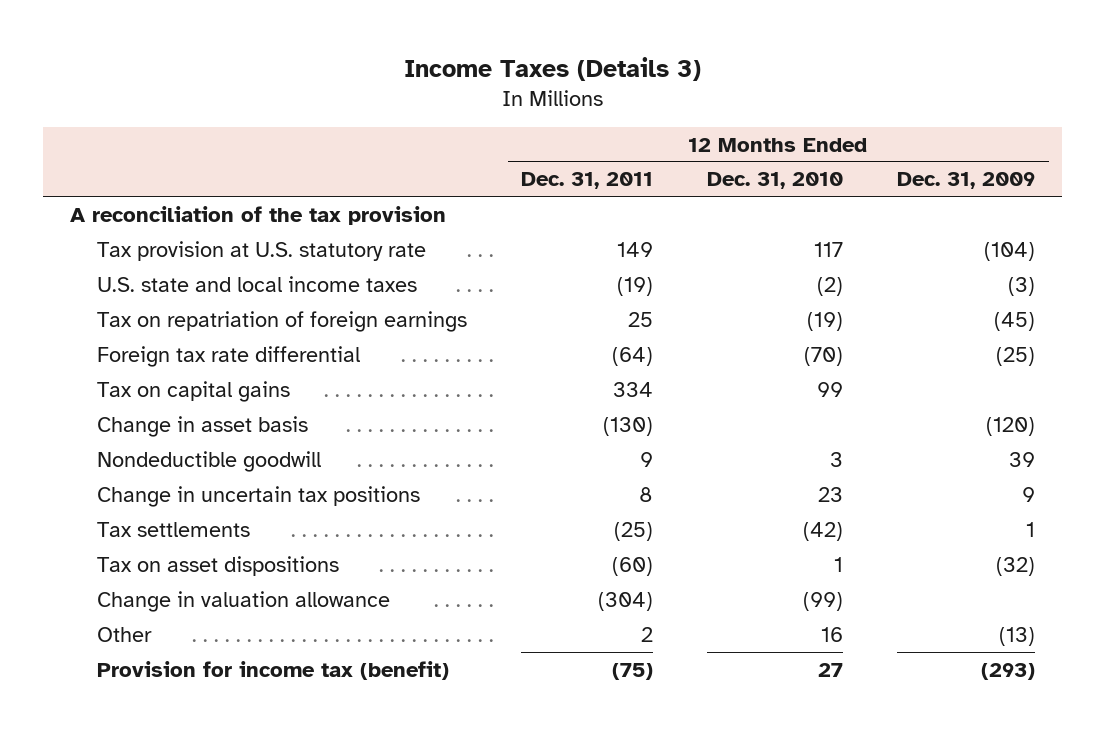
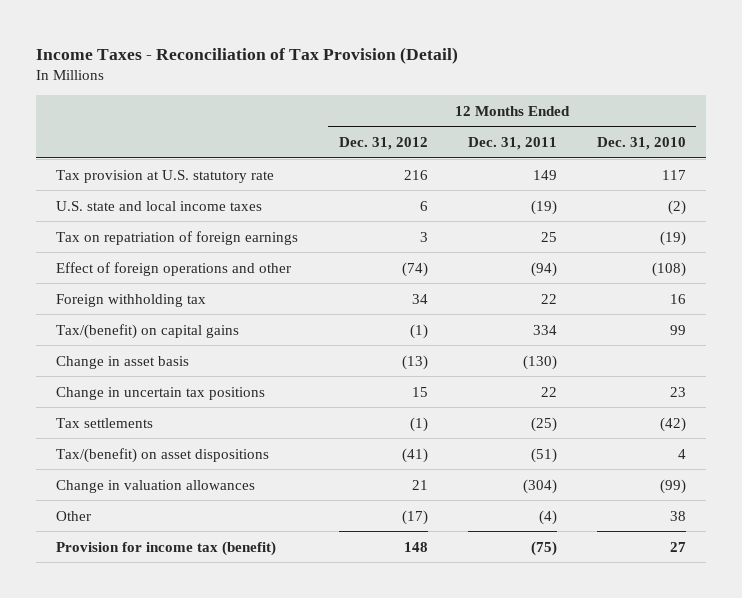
[403,56,701,81] Income Taxes (Details 3) -> [36,46,459,64] Income Taxes - Reconciliation of Tax Provision (Detail)
[897,172,1036,190] Dec. 31, 2009 -> none
none -> [338,137,428,151] Dec. 31, 2012
[70,205,447,225] A reconciliation of the tax provision -> none
none -> [56,261,292,276] Effect of foreign operations and other
[97,345,361,367] Foreign tax rate differential -> [56,293,207,307] Foreign withholding tax
[612,346,654,366] (64) -> [540,293,557,304] 22
[804,346,844,366] (70) -> [670,293,687,304] 16
[97,380,291,402] Tax on capital gains -> [56,323,240,339] Tax/(benefit) on capital gains
[97,450,322,472] Nondeductible goodwill -> none
[639,486,654,502] 8 -> [540,386,557,397] 22
[97,555,340,576] Tax on asset dispositions -> [56,447,270,463] Tax/(benefit) on asset dispositions
[612,556,654,576] (60) -> [530,447,557,463] (51)
[834,556,844,572] 1 -> [678,448,687,459] 4
[97,590,391,612] Change in valuation allowance -> [56,479,256,493] Change in valuation allowances
[641,626,654,642] 2 -> [538,509,557,525] (4)
[821,626,844,642] 16 -> [670,510,687,521] 38

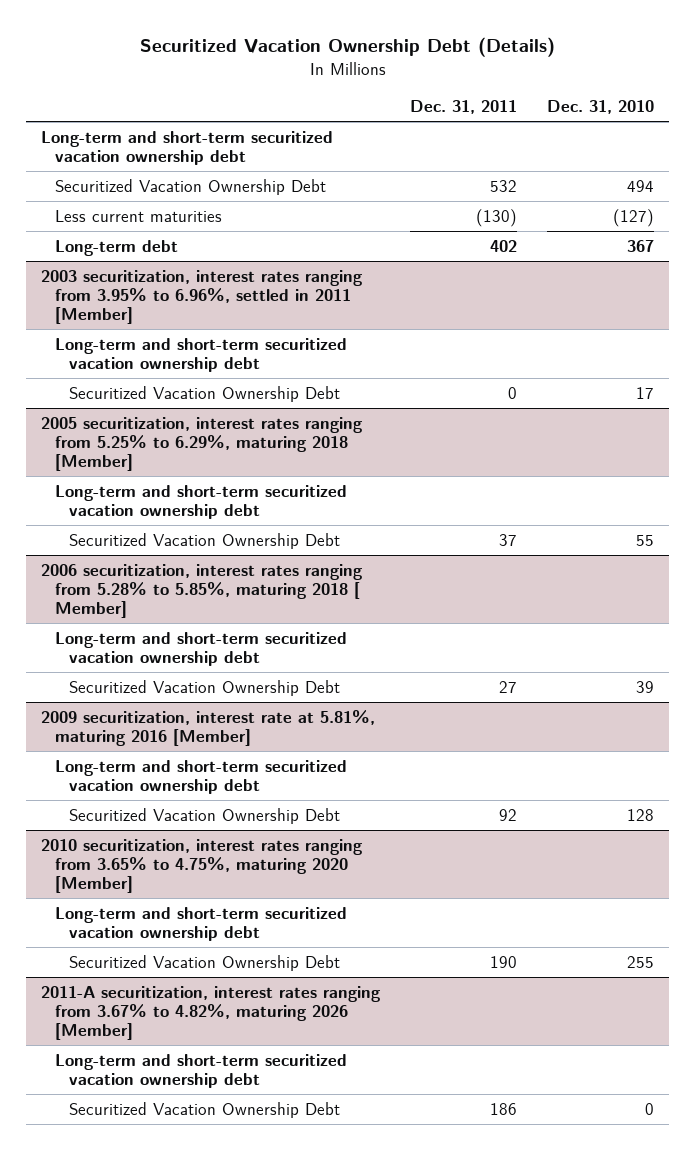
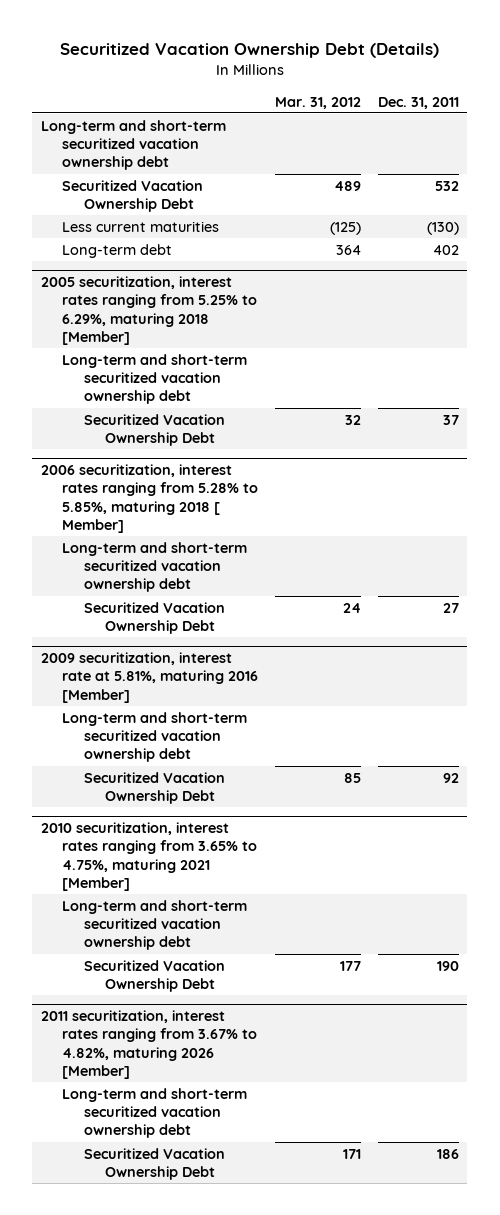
[547,99,655,114] Dec. 31, 2010 -> none
none -> [274,96,361,109] Mar. 31, 2012
[41,269,364,325] 2003 securitization, interest rates ranging from 3.95% to 6.96%, settled in 2011 [Member] -> none
[55,337,348,373] Long-term and short-term securitized vacation ownership debt -> none
[69,385,341,402] Securitized Vacation Ownership Debt -> none
[41,838,364,894] 2010 securitization, interest rates ranging from 3.65% to 4.75%, maturing 2020 [Member] -> [40,821,258,891] 2010 securitization, interest rates ranging from 3.65% to 4.75%, maturing 2021 [Member]
[41,985,382,1041] 2011-A securitization, interest rates ranging from 3.67% to 4.82%, maturing 2026 [Member] -> [40,1009,258,1079] 2011 securitization, interest rates ranging from 3.67% to 4.82%, maturing 2026 [Member]

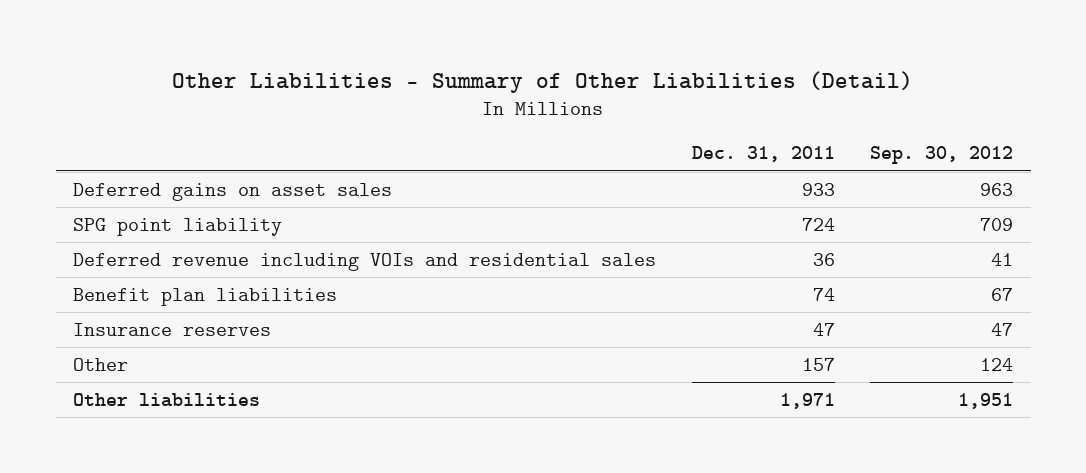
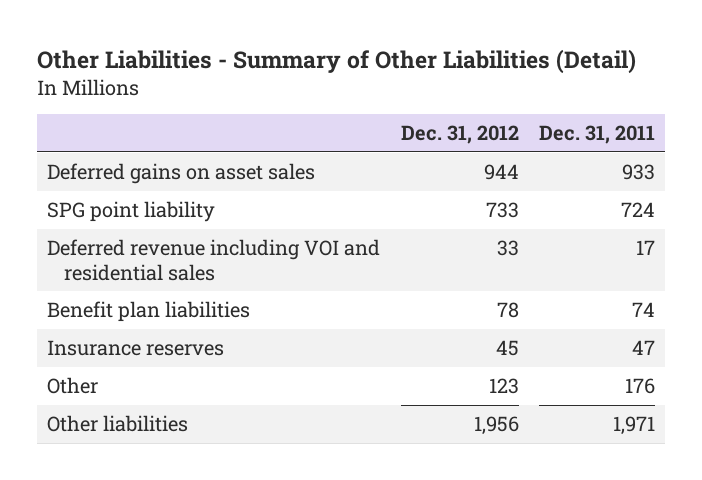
[869,146,1013,165] Sep. 30, 2012 -> none
none -> [400,125,519,145] Dec. 31, 2012
[73,252,657,271] Deferred revenue including VOIs and residential sales -> [47,238,381,281] Deferred revenue including VOI and residential sales
[812,252,835,266] 36 -> [636,239,656,255] 17
[801,357,835,371] 157 -> [625,377,656,394] 176

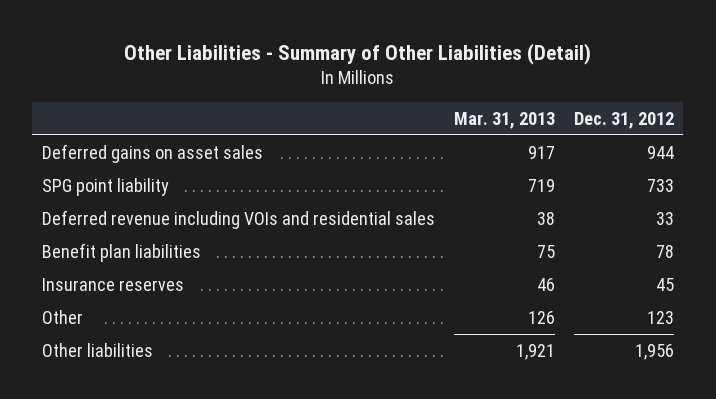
[539,125,656,145] Dec. 31, 2011 -> none
none -> [453,111,555,129] Mar. 31, 2013
[47,238,381,281] Deferred revenue including VOI and residential sales -> [41,209,435,229] Deferred revenue including VOIs and residential sales

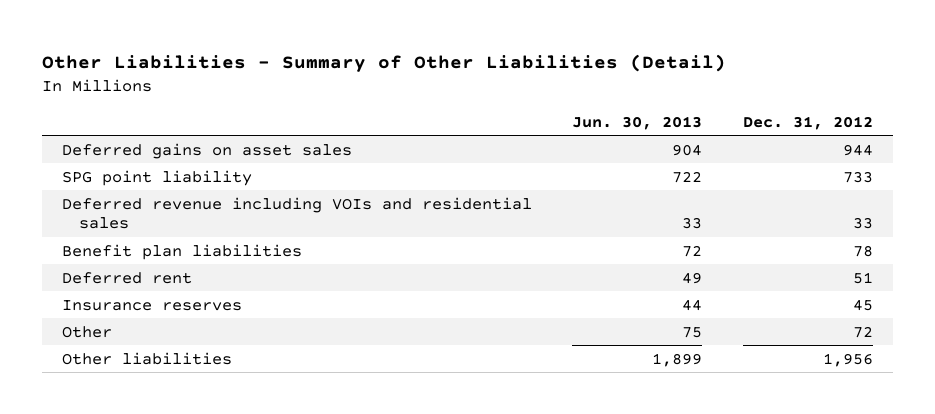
[453,111,555,129] Mar. 31, 2013 -> none
none -> [572,115,703,130] Jun. 30, 2013
none -> [61,271,192,284] Deferred rent
[646,310,674,324] 123 -> [852,325,873,338] 72

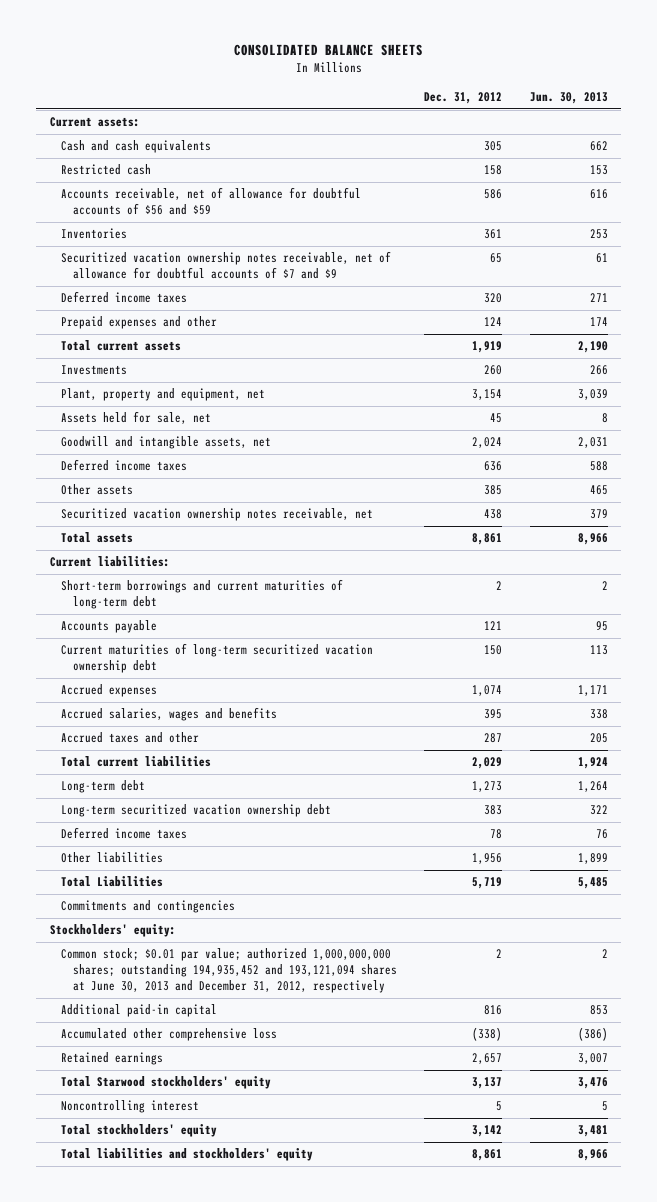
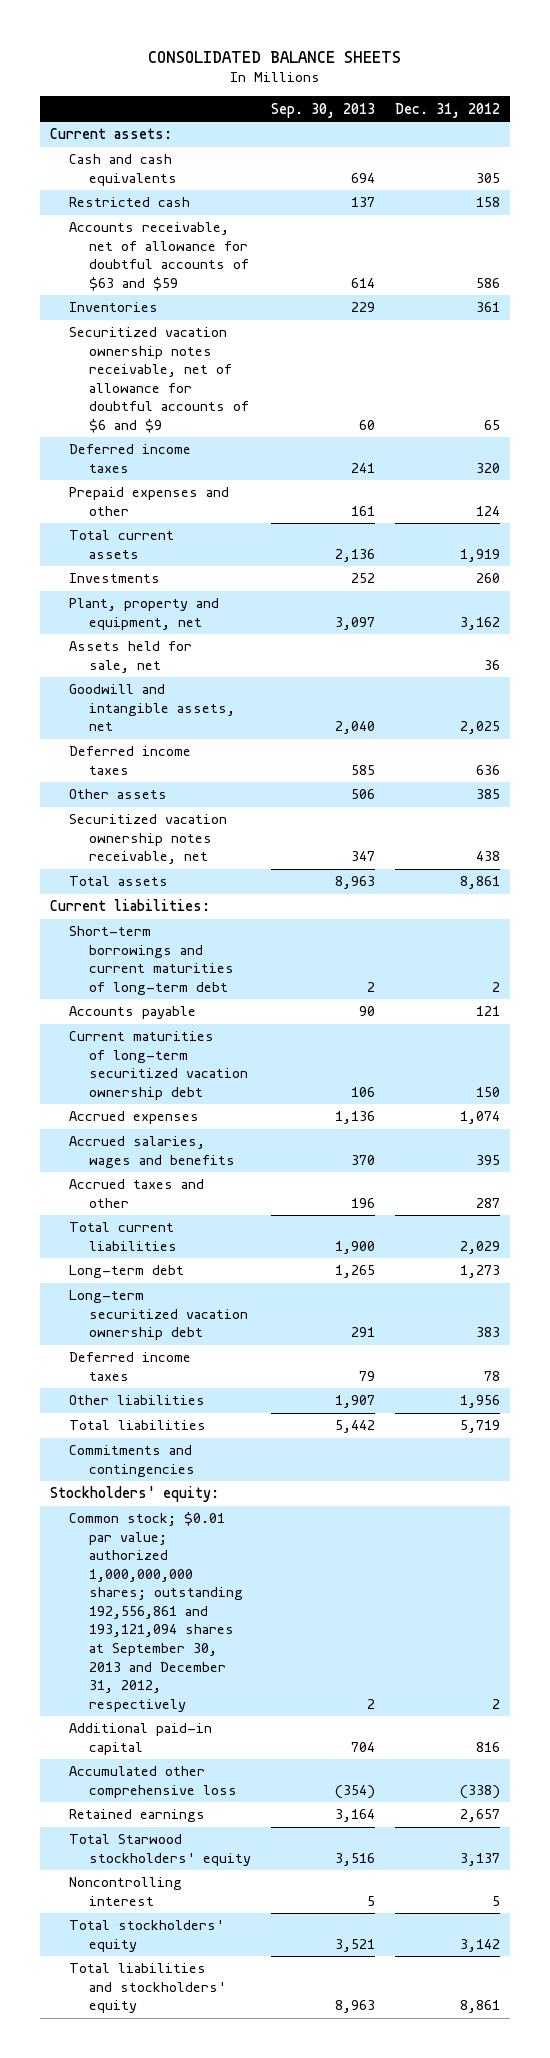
[529,92,608,105] Jun. 30, 2013 -> none
none -> [270,102,375,118] Sep. 30, 2013
[61,187,362,216] Accounts receivable, net of allowance for doubtful accounts of $56 and $59 -> [69,222,249,291] Accounts receivable, net of allowance for doubtful accounts of $63 and $59
[61,251,392,280] Securitized vacation ownership notes receivable, net of allowance for doubtful accounts of $7 and $9 -> [69,327,249,433] Securitized vacation ownership notes receivable, net of allowance for doubtful accounts of $6 and $9
[472,389,503,401] 3,154 -> [459,616,500,630] 3,162
[490,413,503,424] 45 -> [483,659,500,670] 36
[472,437,503,449] 2,024 -> [459,721,500,735] 2,025
[61,876,164,888] Total Liabilities -> [69,1420,207,1431] Total liabilities
[61,948,397,994] Common stock; $0.01 par value; authorized 1,000,000,000 shares; outstanding 194,935,452 and 193,121,094 shares at June 30, 2013 and December 31, 2012, respectively -> [69,1512,243,1712] Common stock; $0.01 par value; authorized 1,000,000,000 shares; outstanding 192,556,861 and 193,121,094 shares at September 30, 2013 and December 31, 2012, respectively

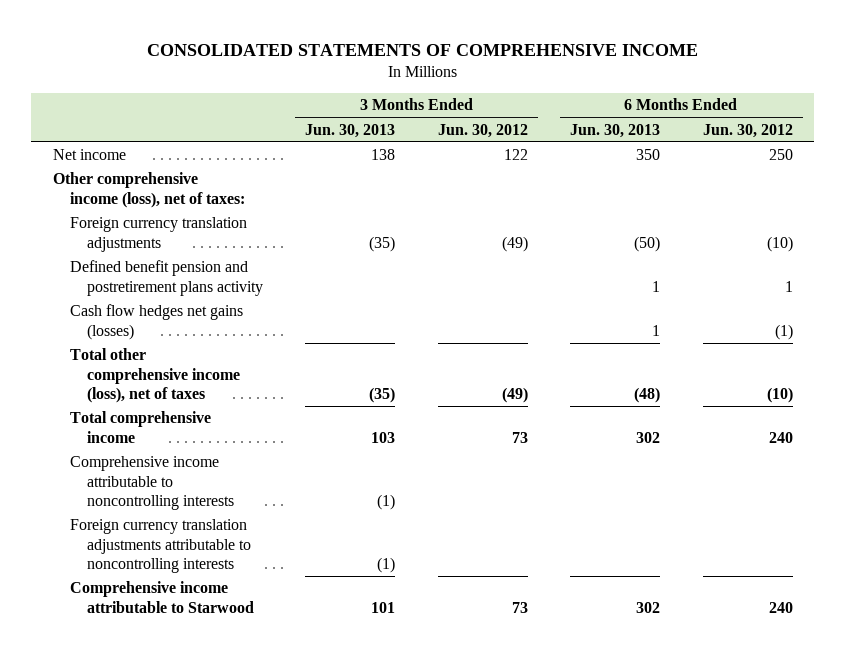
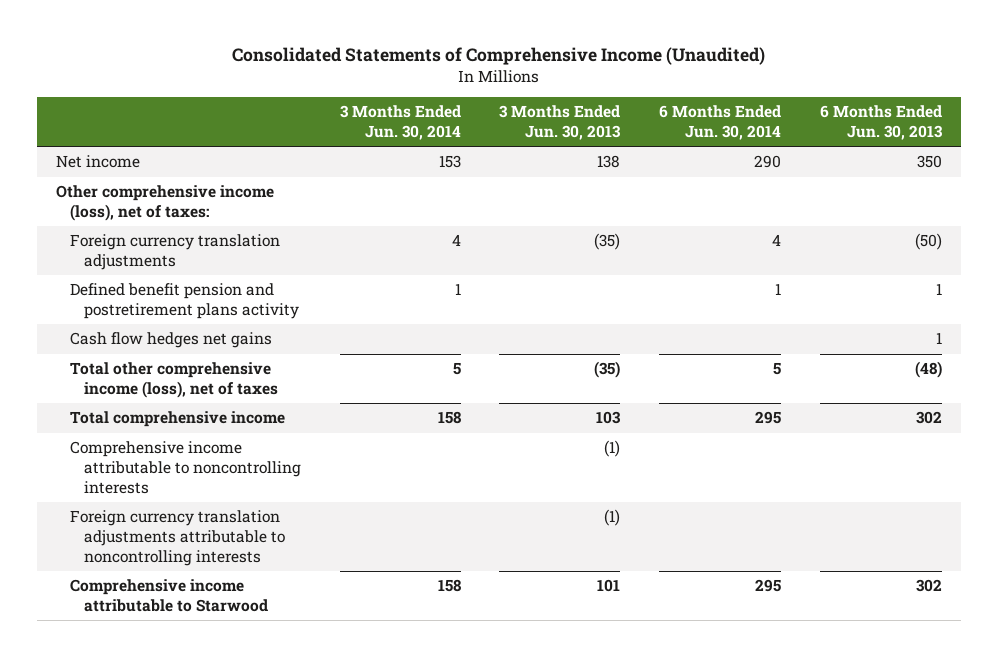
[146,43,698,56] CONSOLIDATED STATEMENTS OF COMPREHENSIVE INCOME -> [232,46,766,65] Consolidated Statements of Comprehensive Income (Unaudited)
[437,123,528,138] Jun. 30, 2012 -> none
[702,123,793,138] Jun. 30, 2012 -> none
none -> [339,105,461,141] 3 Months Ended Jun. 30, 2014
none -> [659,105,782,141] 6 Months Ended Jun. 30, 2014
[69,304,243,340] Cash flow hedges net gains (losses) -> [70,332,273,349] Cash flow hedges net gains

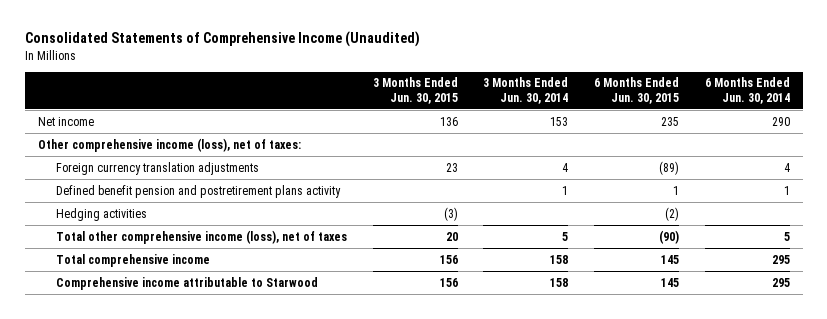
[499,105,622,141] 3 Months Ended Jun. 30, 2013 -> none
[819,105,943,141] 6 Months Ended Jun. 30, 2013 -> none
none -> [372,77,458,104] 3 Months Ended Jun. 30, 2015
none -> [594,77,680,104] 6 Months Ended Jun. 30, 2015
[70,332,273,349] Cash flow hedges net gains -> [56,207,148,221] Hedging activities
[70,441,301,494] Comprehensive income attributable to noncontrolling interests -> none
[70,510,285,566] Foreign currency translation adjustments attributable to noncontrolling interests -> none

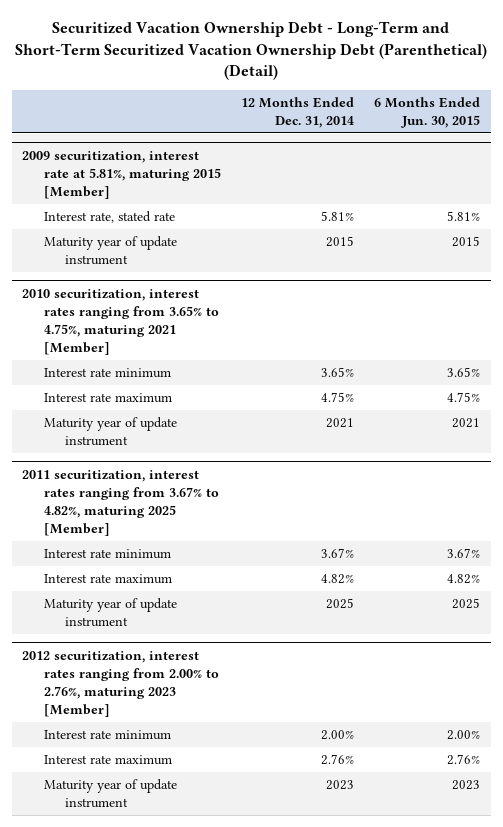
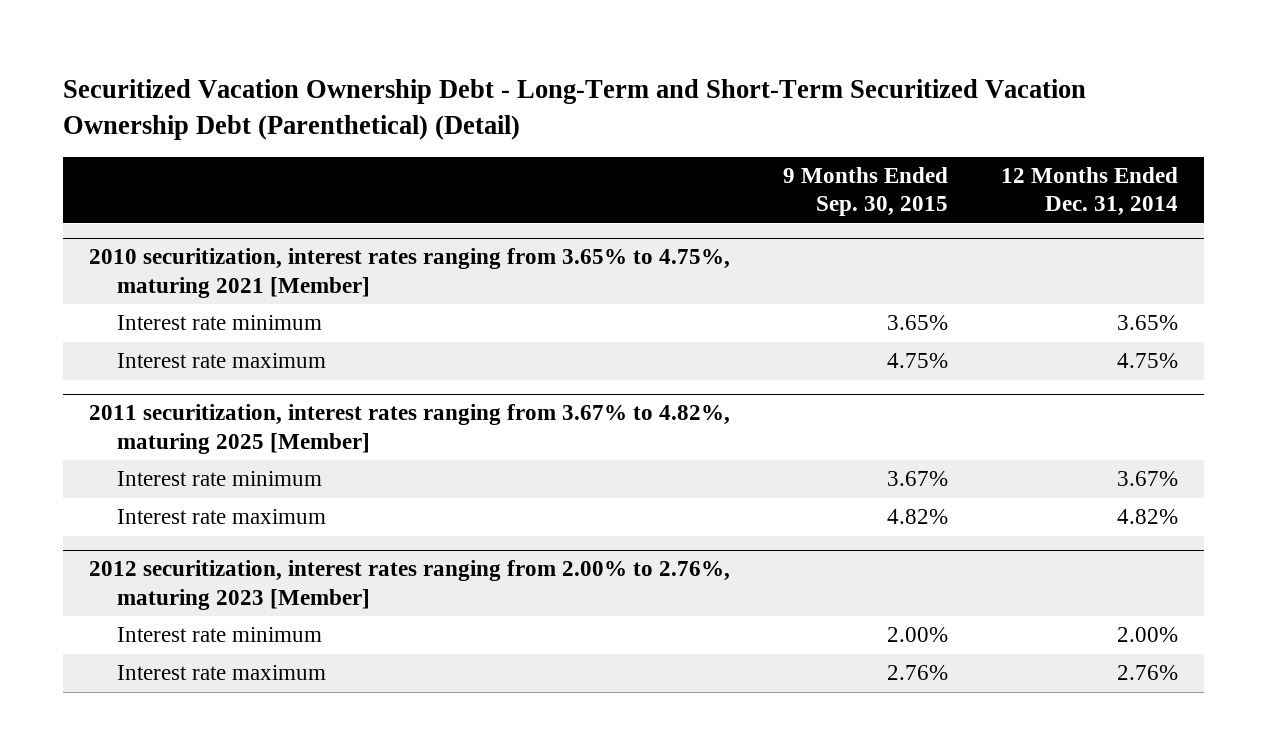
[374,96,481,128] 6 Months Ended Jun. 30, 2015 -> none
none -> [782,167,948,217] 9 Months Ended Sep. 30, 2015
[22,150,221,199] 2009 securitization, interest rate at 5.81%, maturing 2015 [Member] -> none
[43,210,175,223] Interest rate, stated rate -> none
[43,235,177,265] Maturity year of update instrument -> none
[43,416,177,446] Maturity year of update instrument -> none
[43,597,177,627] Maturity year of update instrument -> none
[43,778,177,808] Maturity year of update instrument -> none

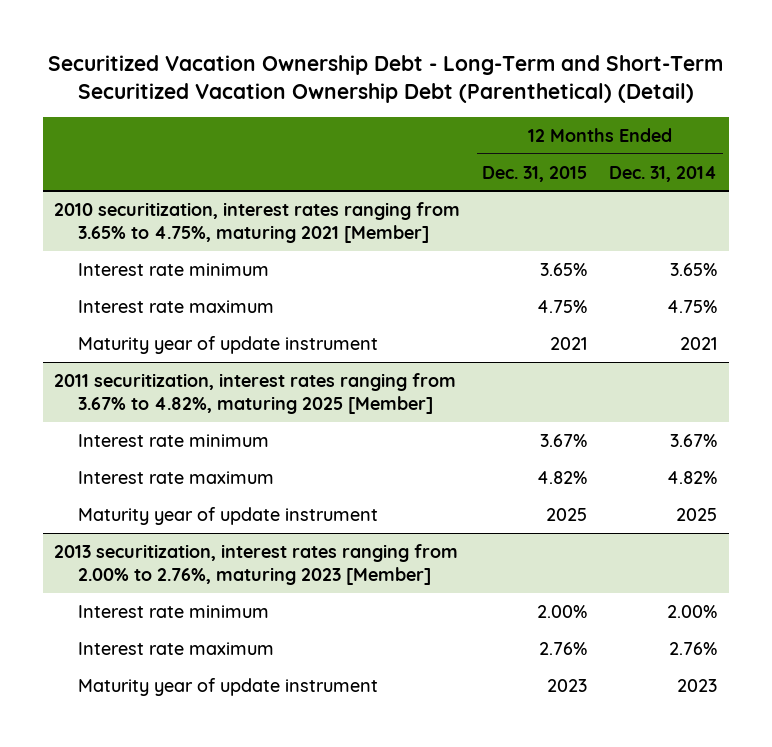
[782,167,948,217] 9 Months Ended Sep. 30, 2015 -> none
none -> [482,165,588,182] Dec. 31, 2015
none -> [77,335,378,354] Maturity year of update instrument
none -> [77,506,378,525] Maturity year of update instrument
[89,560,731,610] 2012 securitization, interest rates ranging from 2.00% to 2.76%, maturing 2023 [Member] -> [54,543,459,585] 2013 securitization, interest rates ranging from 2.00% to 2.76%, maturing 2023 [Member]
none -> [77,677,378,696] Maturity year of update instrument

